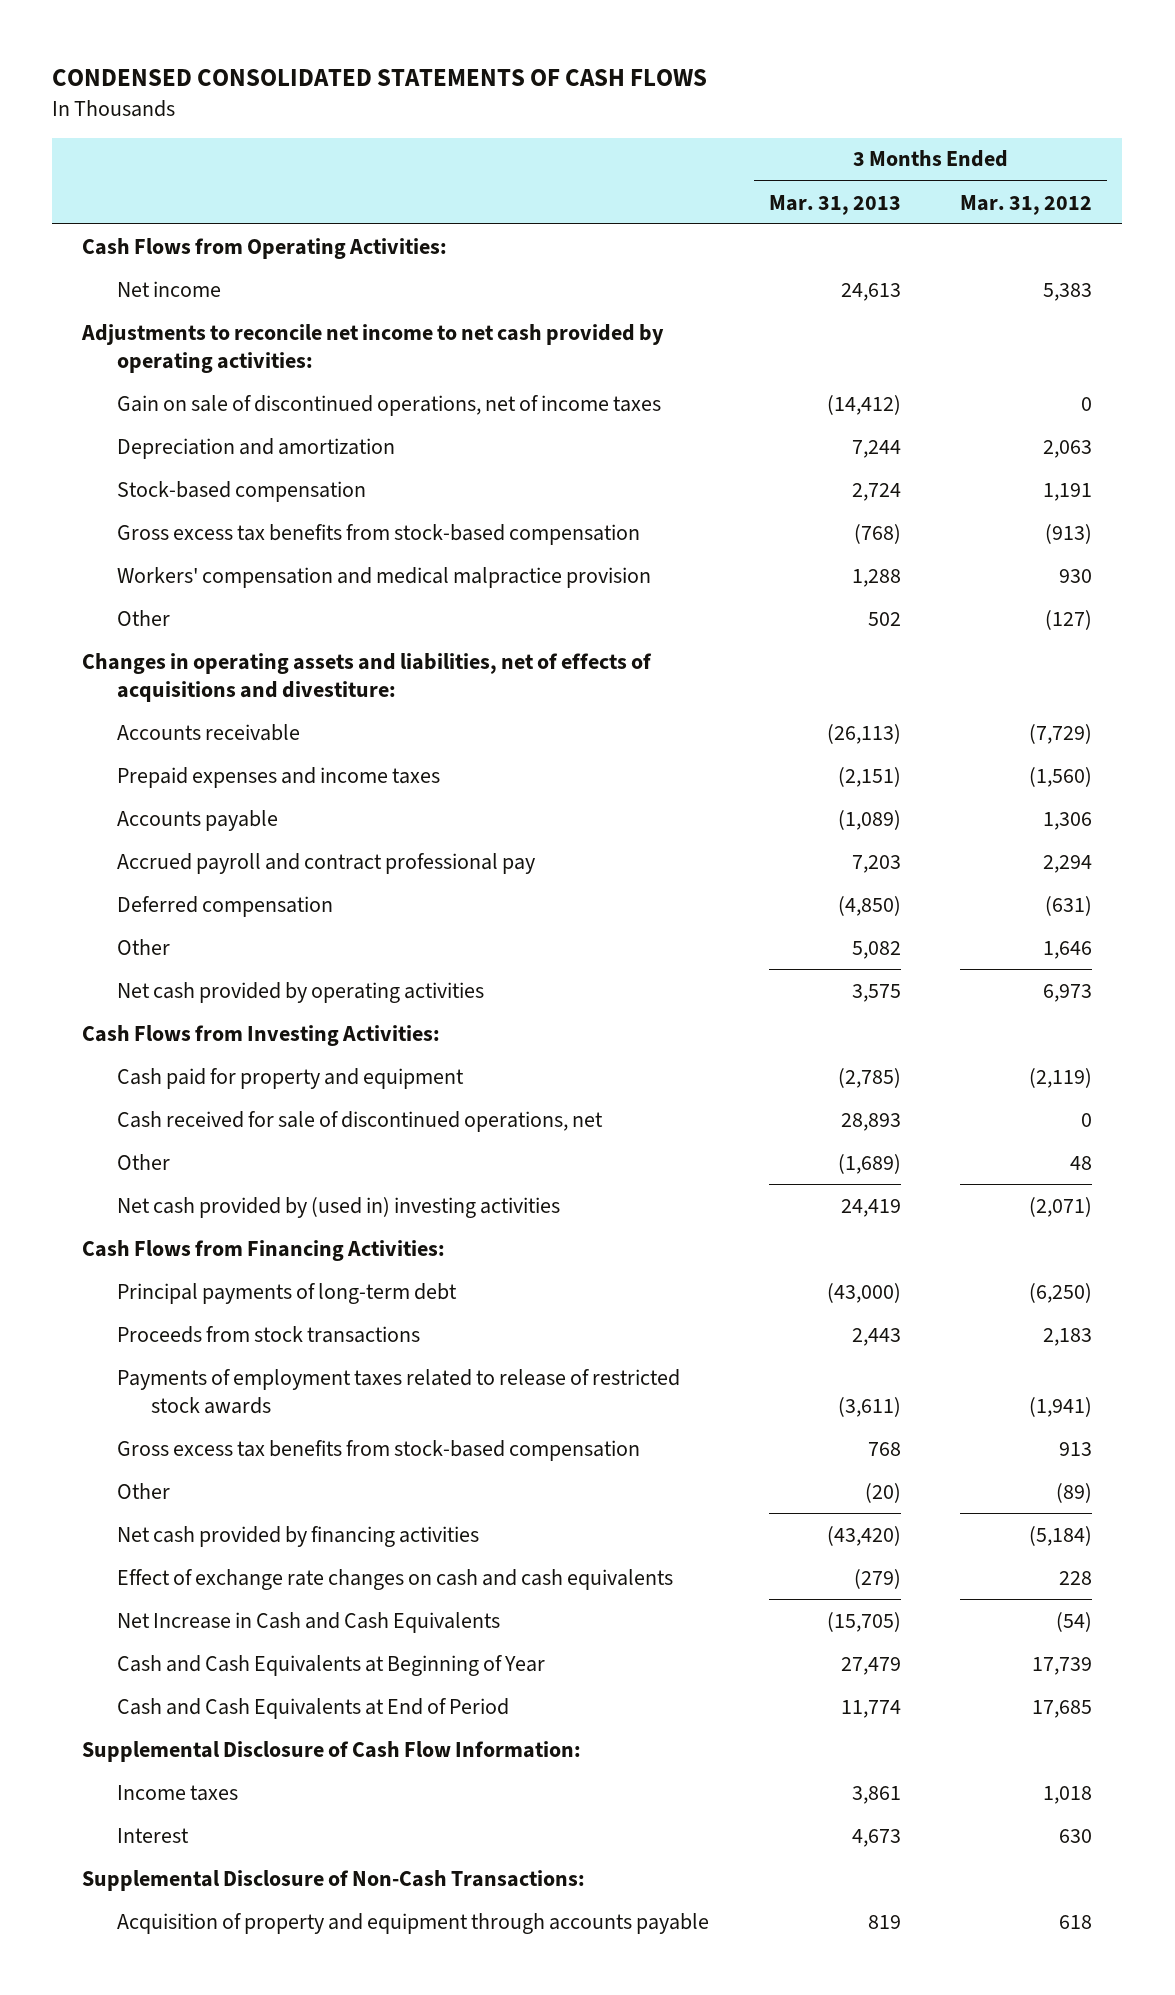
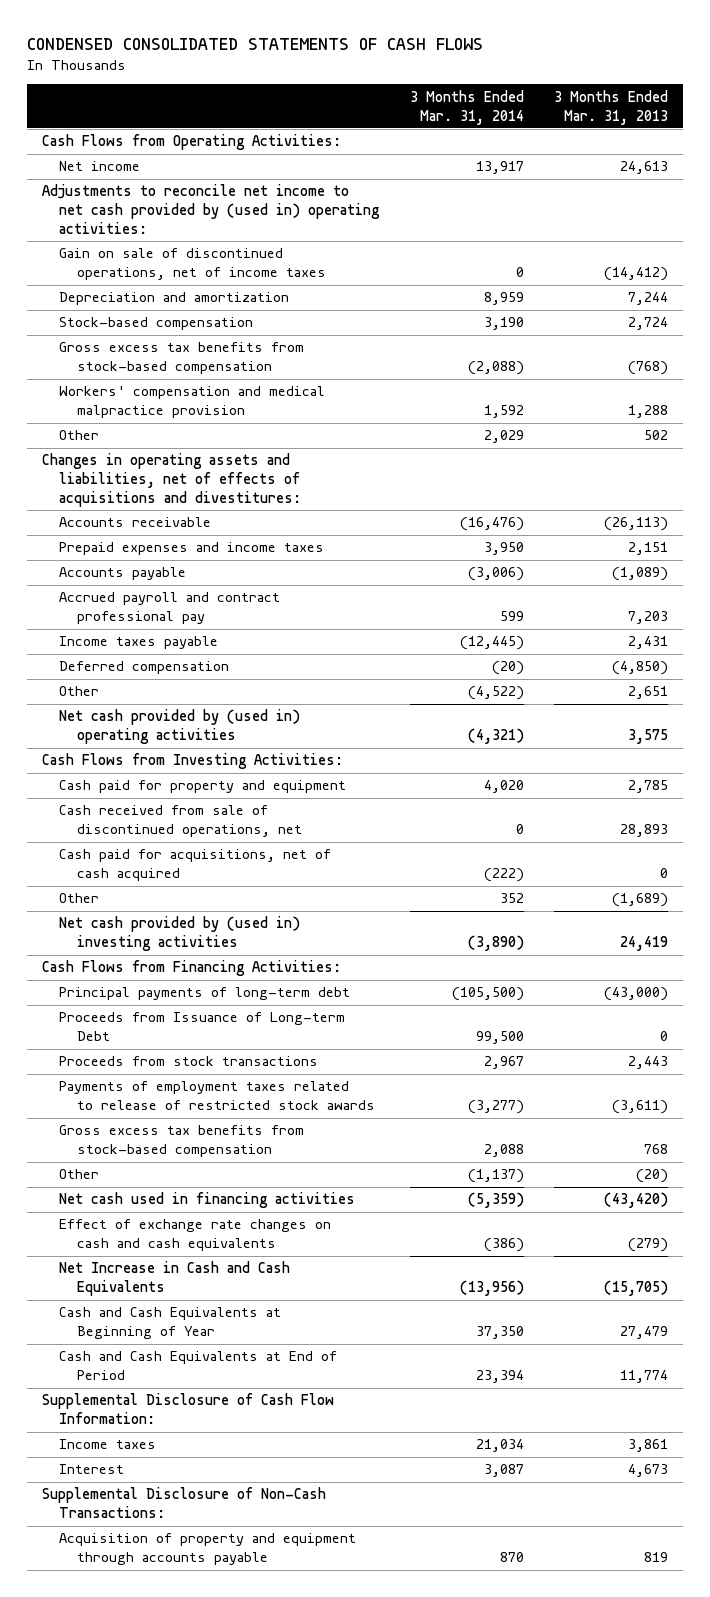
[960,194,1093,215] Mar. 31, 2012 -> none
none -> [409,89,524,125] 3 Months Ended Mar. 31, 2014
[81,323,665,374] Adjustments to reconcile net income to net cash provided by operating activities: -> [41,184,381,235] Adjustments to reconcile net income to net cash provided by (used in) operating activities:
[82,652,653,703] Changes in operating assets and liabilities, net of effects of acquisitions and divestiture: -> [41,453,302,508] Changes in operating assets and liabilities, net of effects of acquisitions and divestitures:
[837,766,901,787] (2,151) -> [627,542,668,556] 2,151
none -> [59,636,219,650] Income taxes payable
[851,940,901,959] 5,082 -> [627,686,668,700] 2,651
[116,981,484,1003] Net cash provided by operating activities -> [59,709,301,745] Net cash provided by (used in) operating activities
[837,1067,901,1088] (2,785) -> [627,780,668,794] 2,785
[116,1110,603,1132] Cash received for sale of discontinued operations, net -> [59,805,303,838] Cash received from sale of discontinued operations, net
none -> [59,849,332,882] Cash paid for acquisitions, net of cash acquired
none -> [59,1012,346,1042] Proceeds from Issuance of Long-term Debt
[116,1525,479,1547] Net cash provided by financing activities -> [59,1192,356,1209] Net cash used in financing activities

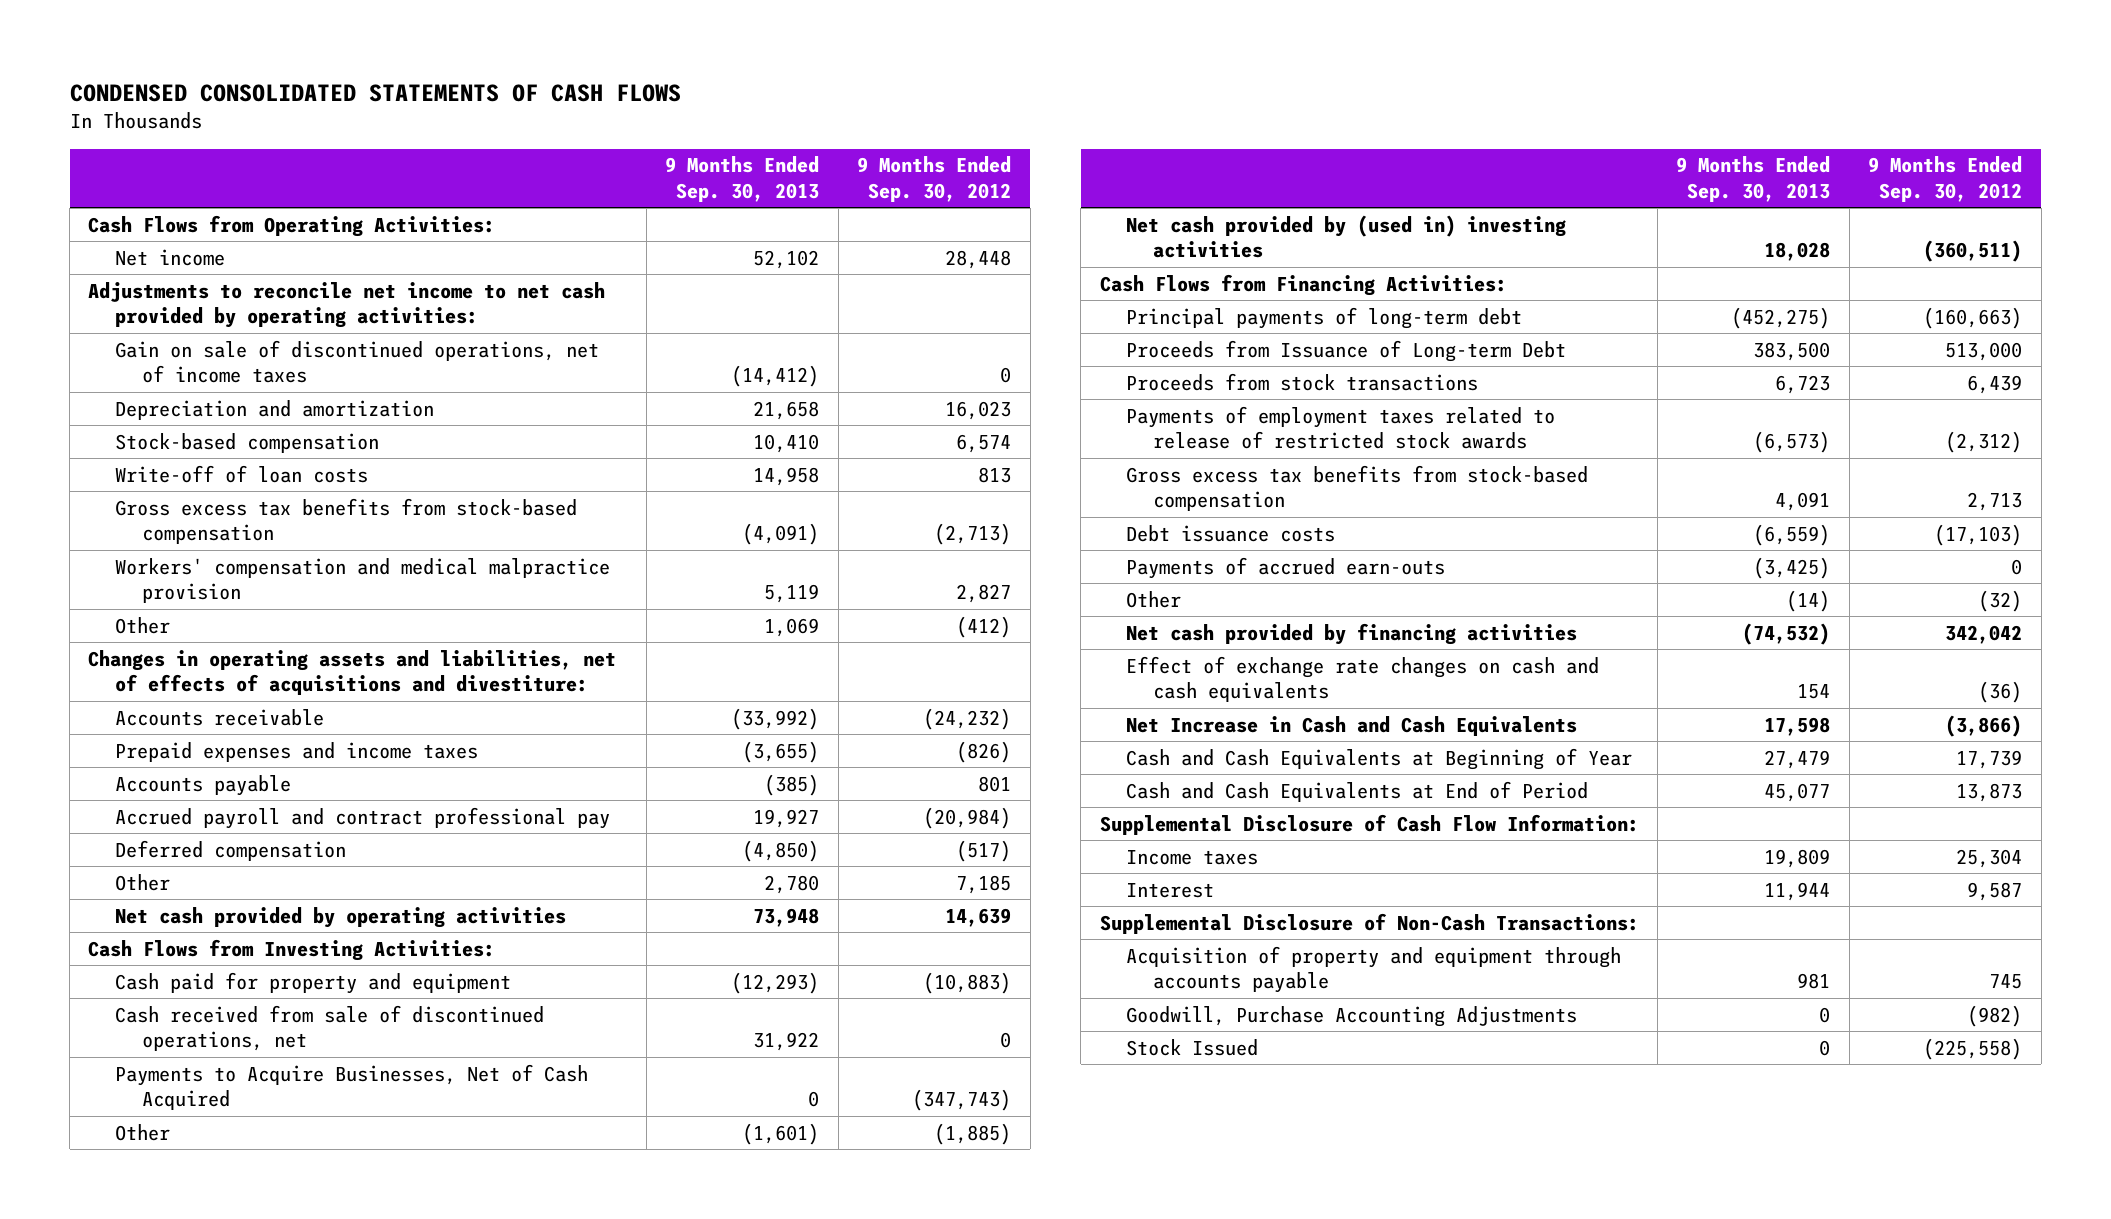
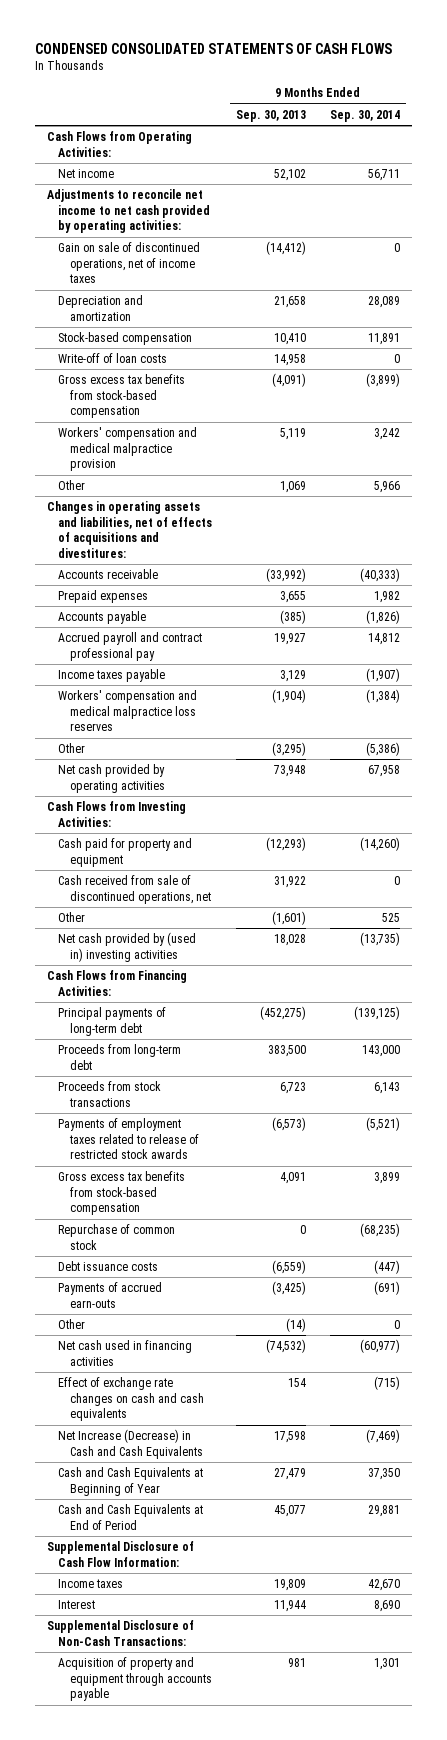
[857,156,1012,202] 9 Months Ended Sep. 30, 2012 -> none
none -> [330,109,401,122] Sep. 30, 2014
[88,649,617,696] Changes in operating assets and liabilities, net of effects of acquisitions and divestiture: -> [46,501,213,558] Changes in operating assets and liabilities, net of effects of acquisitions and divestitures:
[115,741,479,762] Prepaid expenses and income taxes -> [58,590,149,604] Prepaid expenses
[742,740,820,763] (3,655) -> [280,591,307,604] 3,655
[115,839,347,861] Deferred compensation -> none
none -> [58,669,166,683] Income taxes payable
none -> [58,690,198,732] Workers' compensation and medical malpractice loss reserves
[764,874,820,894] 2,780 -> [272,742,307,757] (3,295)
[115,1063,589,1111] Payments to Acquire Businesses, Net of Cash Acquired -> none
[1126,339,1567,362] Proceeds from Issuance of Long-term Debt -> [58,1044,182,1070] Proceeds from long-term debt
none -> [58,1224,176,1250] Repurchase of common stock
[1126,622,1578,645] Net cash provided by financing activities -> [58,1340,193,1366] Net cash used in financing activities
[1126,715,1578,736] Net Increase in Cash and Cash Equivalents -> [58,1429,203,1459] Net Increase (Decrease) in Cash and Cash Equivalents
[1126,1005,1578,1027] Goodwill, Purchase Accounting Adjustments -> none
[1126,1038,1259,1056] Stock Issued -> none

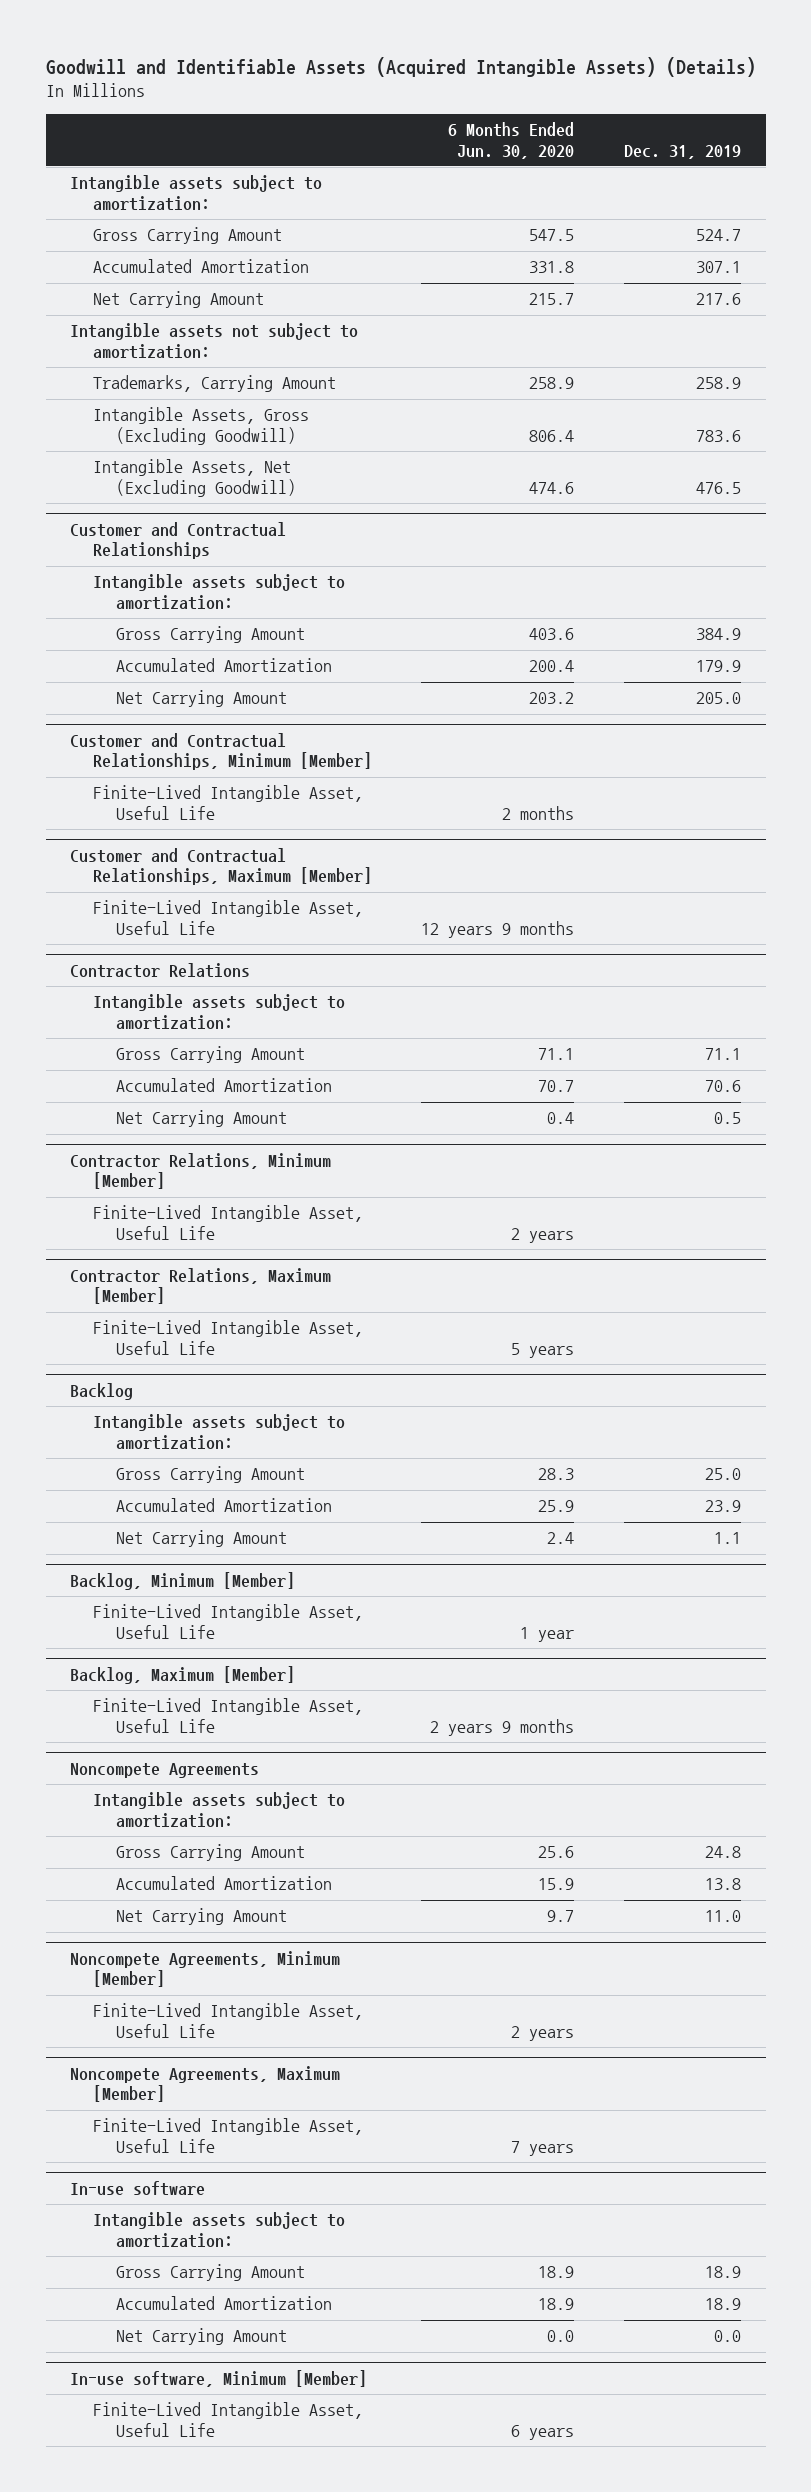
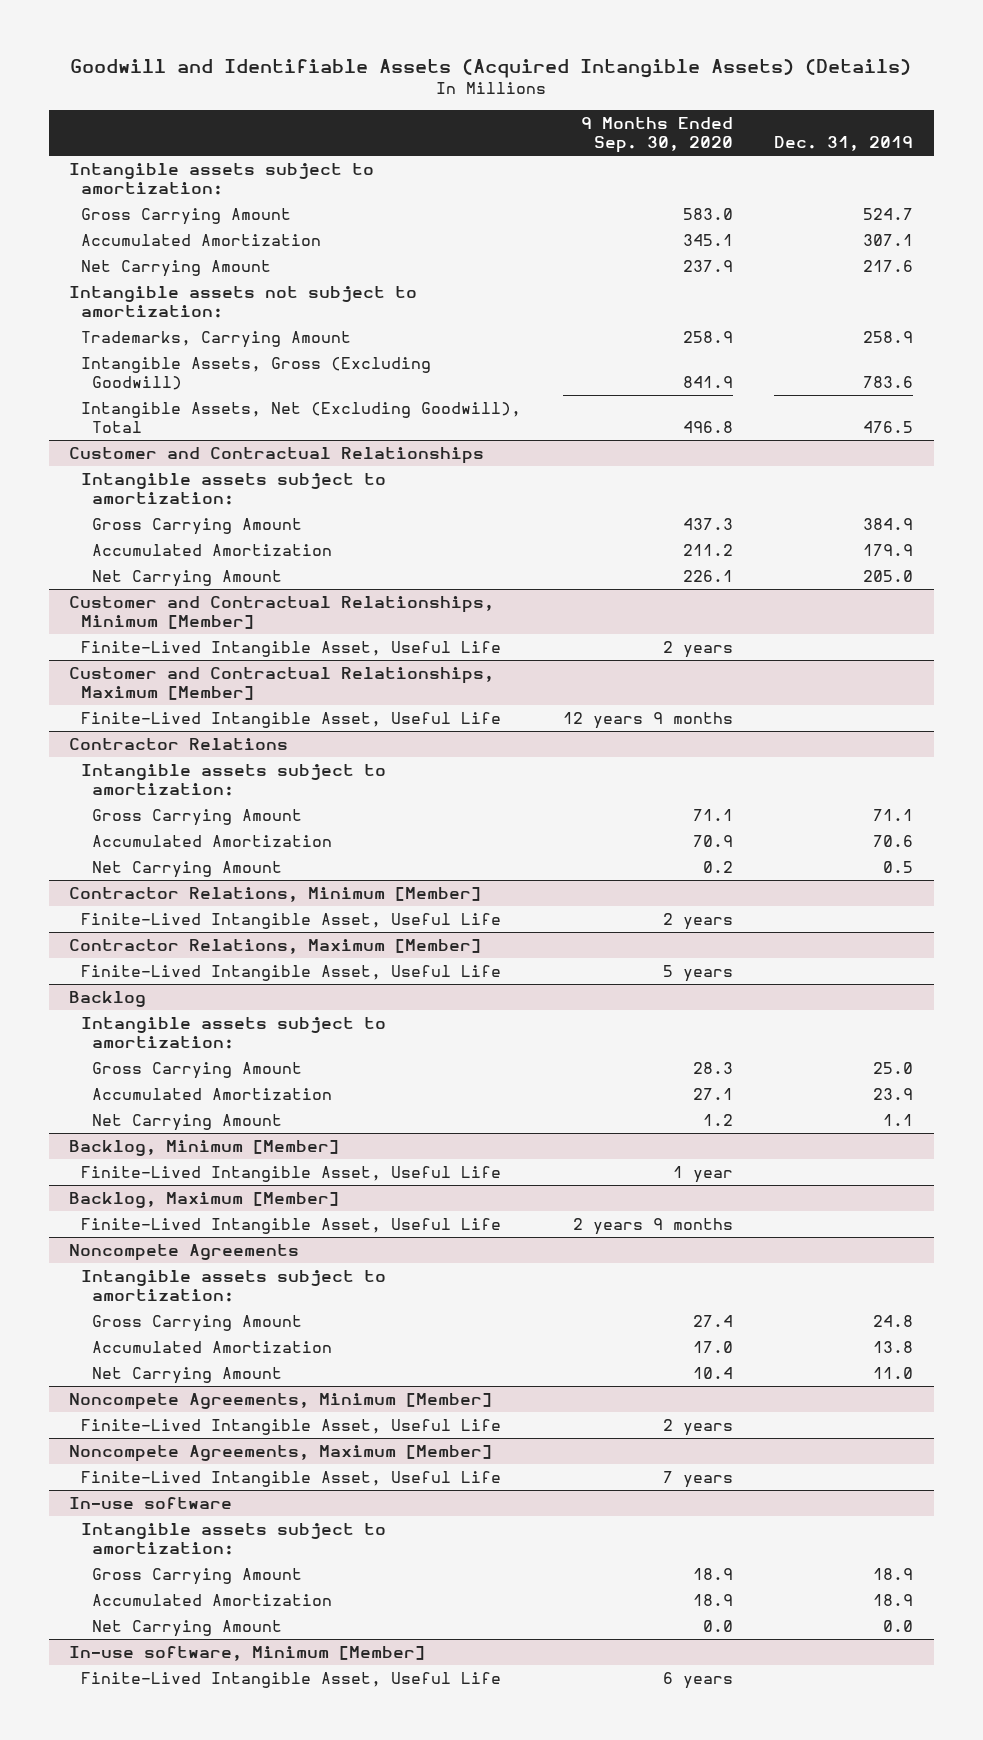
[448,122,575,159] 6 Months Ended Jun. 30, 2020 -> none
none -> [580,116,733,154] 9 Months Ended Sep. 30, 2020
[92,459,296,498] Intangible Assets, Net (Excluding Goodwill) -> [80,401,521,434] Intangible Assets, Net (Excluding Goodwill), Total

